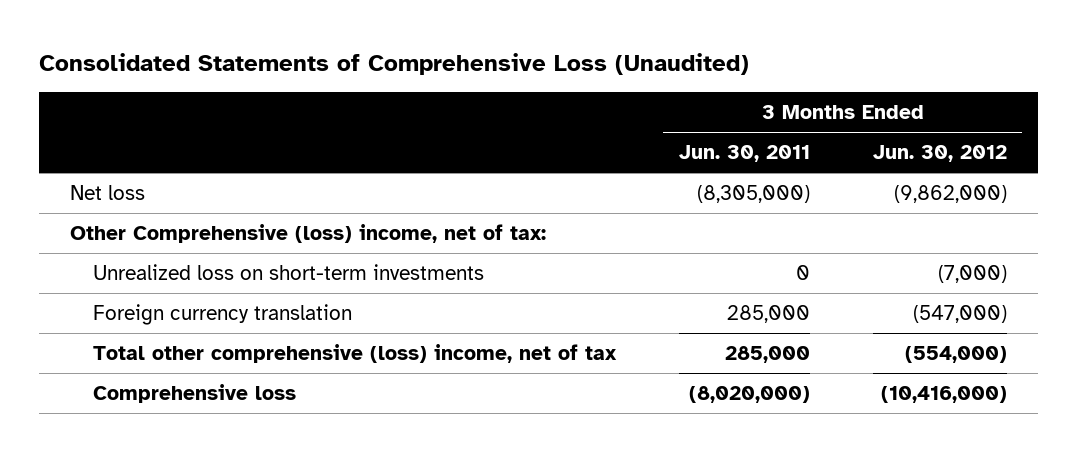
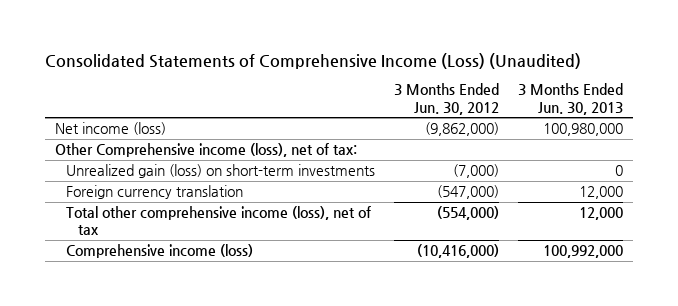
[38,53,749,76] Consolidated Statements of Comprehensive Loss (Unaudited) -> [44,52,581,69] Consolidated Statements of Comprehensive Income (Loss) (Unaudited)
[678,145,810,163] Jun. 30, 2011 -> none
none -> [518,83,624,115] 3 Months Ended Jun. 30, 2013
[70,185,146,201] Net loss -> [54,122,166,136] Net income (loss)
[70,224,547,244] Other Comprehensive (loss) income, net of tax: -> [54,143,357,158] Other Comprehensive income (loss), net of tax:
[92,264,484,281] Unrealized loss on short-term investments -> [66,164,376,179] Unrealized gain (loss) on short-term investments
[92,344,617,364] Total other comprehensive (loss) income, net of tax -> [66,206,372,236] Total other comprehensive income (loss), net of tax
[92,384,296,404] Comprehensive loss -> [66,244,254,259] Comprehensive income (loss)

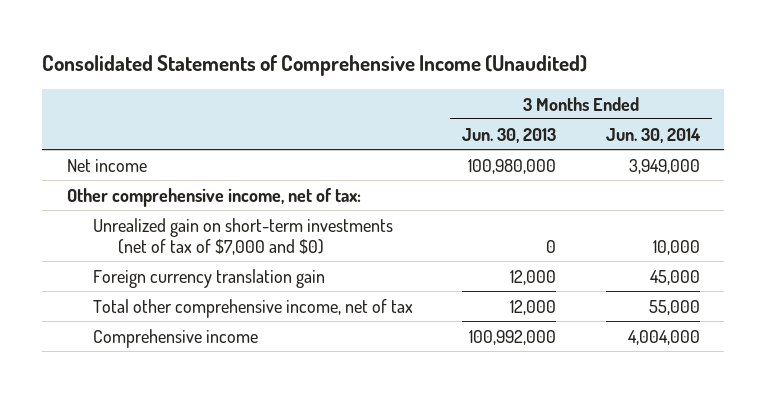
[44,52,581,69] Consolidated Statements of Comprehensive Income (Loss) (Unaudited) -> [42,54,588,76] Consolidated Statements of Comprehensive Income (Unaudited)
[394,83,500,115] 3 Months Ended Jun. 30, 2012 -> none
none -> [605,127,701,143] Jun. 30, 2014
[54,122,166,136] Net income (loss) -> [66,158,147,172] Net income
[54,143,357,158] Other Comprehensive income (loss), net of tax: -> [66,187,361,207] Other comprehensive income, net of tax:
[66,164,376,179] Unrealized gain (loss) on short-term investments -> [92,217,393,255] Unrealized gain on short-term investments (net of tax of $7,000 and $0)
[66,185,244,200] Foreign currency translation -> [92,268,325,288] Foreign currency translation gain
[66,206,372,236] Total other comprehensive income (loss), net of tax -> [92,298,413,318] Total other comprehensive income, net of tax
[66,244,254,259] Comprehensive income (loss) -> [92,328,258,348] Comprehensive income

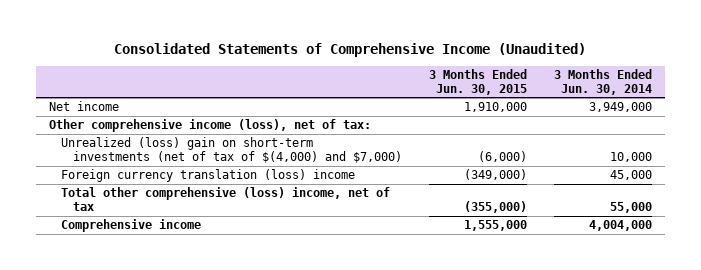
[462,127,557,143] Jun. 30, 2013 -> none
none -> [429,68,528,95] 3 Months Ended Jun. 30, 2015
[66,187,361,207] Other comprehensive income, net of tax: -> [49,119,372,133] Other comprehensive income (loss), net of tax:
[92,217,393,255] Unrealized gain on short-term investments (net of tax of $7,000 and $0) -> [61,137,403,164] Unrealized (loss) gain on short-term investments (net of tax of $(4,000) and $7,000)
[92,268,325,288] Foreign currency translation gain -> [61,169,356,183] Foreign currency translation (loss) income
[92,298,413,318] Total other comprehensive income, net of tax -> [61,187,391,212] Total other comprehensive (loss) income, net of tax

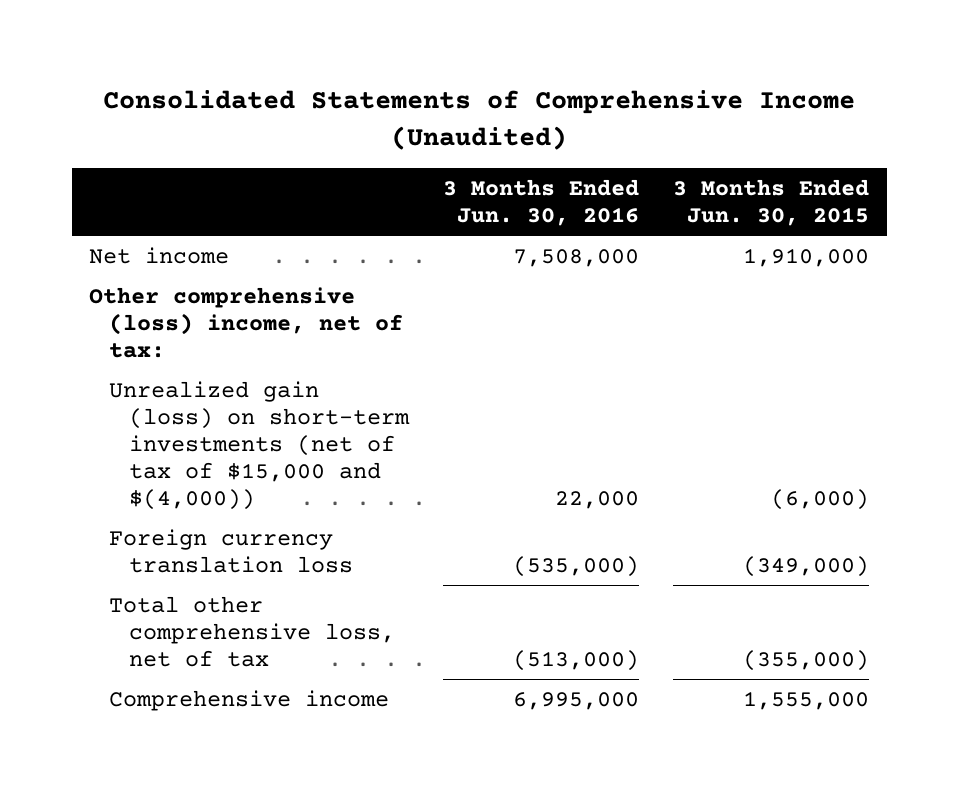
[553,68,652,95] 3 Months Ended Jun. 30, 2014 -> none
none -> [442,178,639,226] 3 Months Ended Jun. 30, 2016
[49,119,372,133] Other comprehensive income (loss), net of tax: -> [89,286,404,358] Other comprehensive (loss) income, net of tax:
[61,137,403,164] Unrealized (loss) gain on short-term investments (net of tax of $(4,000) and $7,000) -> [109,380,410,510] Unrealized gain (loss) on short-term investments (net of tax of $15,000 and $(4,000))
[61,169,356,183] Foreign currency translation (loss) income -> [109,528,353,573] Foreign currency translation loss
[61,187,391,212] Total other comprehensive (loss) income, net of tax -> [109,595,395,667] Total other comprehensive loss, net of tax

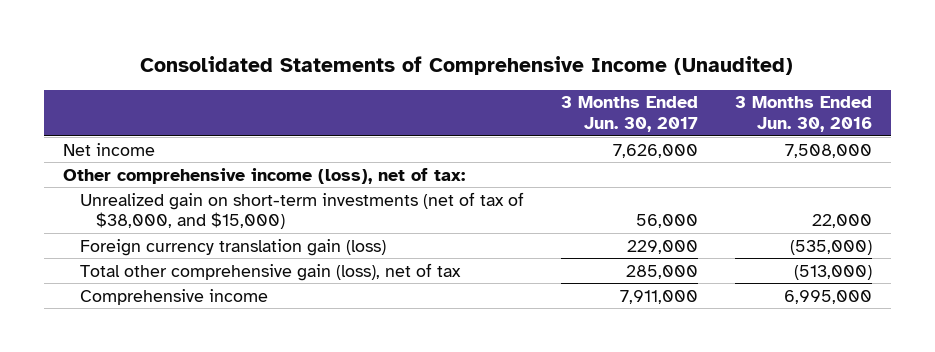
[673,178,870,226] 3 Months Ended Jun. 30, 2015 -> none
none -> [560,96,698,133] 3 Months Ended Jun. 30, 2017
[89,286,404,358] Other comprehensive (loss) income, net of tax: -> [62,167,465,184] Other comprehensive income (loss), net of tax:
[109,380,410,510] Unrealized gain (loss) on short-term investments (net of tax of $15,000 and $(4,000)) -> [79,191,524,230] Unrealized gain on short-term investments (net of tax of $38,000, and $15,000)
[109,528,353,573] Foreign currency translation loss -> [79,238,386,256] Foreign currency translation gain (loss)
[109,595,395,667] Total other comprehensive loss, net of tax -> [79,262,461,281] Total other comprehensive gain (loss), net of tax

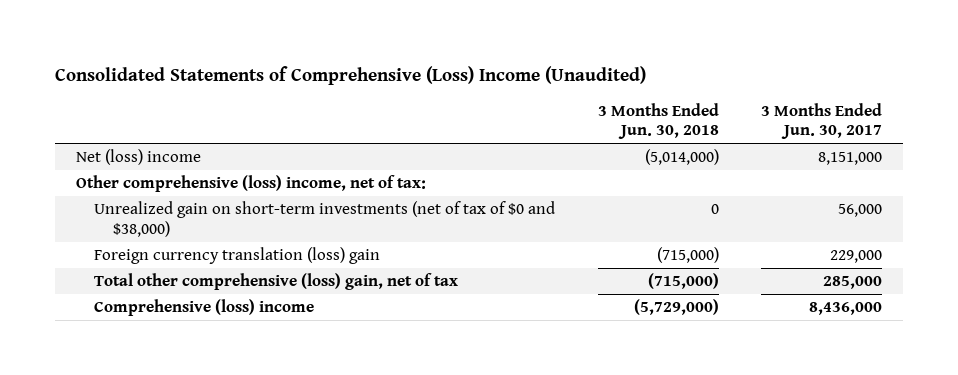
[140,55,794,75] Consolidated Statements of Comprehensive Income (Unaudited) -> [55,65,647,85] Consolidated Statements of Comprehensive (Loss) Income (Unaudited)
[735,96,873,133] 3 Months Ended Jun. 30, 2016 -> none
none -> [597,102,719,140] 3 Months Ended Jun. 30, 2018
[62,142,155,156] Net income -> [76,149,202,166] Net (loss) income
[612,143,698,158] 7,626,000 -> [817,152,882,166] 8,151,000
[62,167,465,184] Other comprehensive income (loss), net of tax: -> [76,175,427,193] Other comprehensive (loss) income, net of tax:
[79,191,524,230] Unrealized gain on short-term investments (net of tax of $38,000, and $15,000) -> [94,201,556,237] Unrealized gain on short-term investments (net of tax of $0 and $38,000)
[79,238,386,256] Foreign currency translation gain (loss) -> [94,247,381,265] Foreign currency translation (loss) gain
[79,262,461,281] Total other comprehensive gain (loss), net of tax -> [94,273,459,291] Total other comprehensive (loss) gain, net of tax
[79,288,268,305] Comprehensive income -> [94,299,315,317] Comprehensive (loss) income
[619,289,698,304] 7,911,000 -> [808,302,882,316] 8,436,000

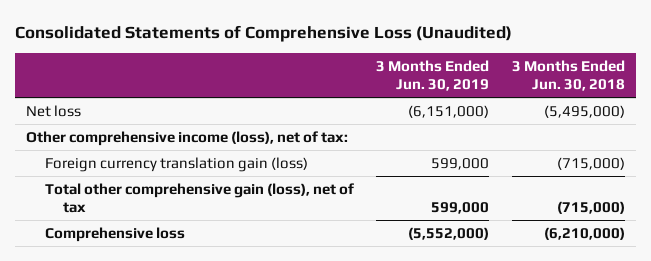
[55,65,647,85] Consolidated Statements of Comprehensive (Loss) Income (Unaudited) -> [15,25,513,43] Consolidated Statements of Comprehensive Loss (Unaudited)
[760,102,882,140] 3 Months Ended Jun. 30, 2017 -> none
none -> [376,59,490,91] 3 Months Ended Jun. 30, 2019
[94,201,556,237] Unrealized gain on short-term investments (net of tax of $0 and $38,000) -> none
[76,149,202,166] Net (loss) income -> [26,105,82,118] Net loss
[644,149,719,166] (5,014,000) -> [543,105,625,119] (5,495,000)
[76,175,427,193] Other comprehensive (loss) income, net of tax: -> [26,131,349,147] Other comprehensive income (loss), net of tax:
[94,247,381,265] Foreign currency translation (loss) gain -> [44,157,308,173] Foreign currency translation gain (loss)
[94,273,459,291] Total other comprehensive (loss) gain, net of tax -> [44,183,354,213] Total other comprehensive gain (loss), net of tax
[94,299,315,317] Comprehensive (loss) income -> [44,227,185,243] Comprehensive loss
[633,299,719,316] (5,729,000) -> [543,227,625,241] (6,210,000)

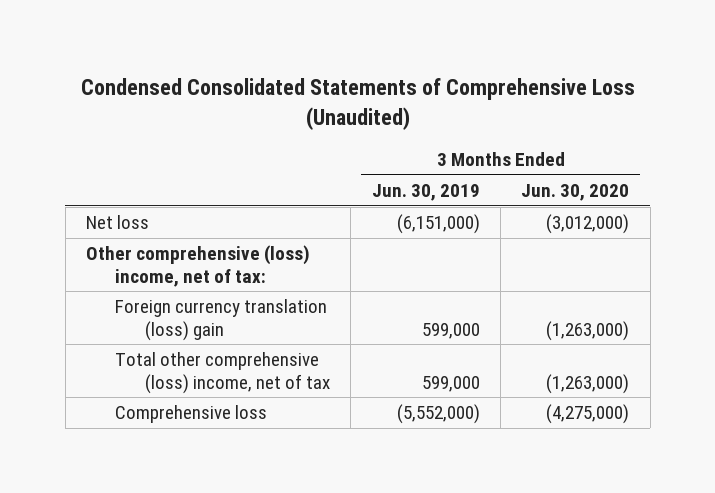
[15,25,513,43] Consolidated Statements of Comprehensive Loss (Unaudited) -> [80,77,635,130] Condensed Consolidated Statements of Comprehensive Loss (Unaudited)
[511,59,625,91] 3 Months Ended Jun. 30, 2018 -> none
none -> [521,184,630,202] Jun. 30, 2020
[26,131,349,147] Other comprehensive income (loss), net of tax: -> [86,245,311,287] Other comprehensive (loss) income, net of tax:
[44,157,308,173] Foreign currency translation gain (loss) -> [115,299,328,341] Foreign currency translation (loss) gain
[44,183,354,213] Total other comprehensive gain (loss), net of tax -> [115,352,330,394] Total other comprehensive (loss) income, net of tax

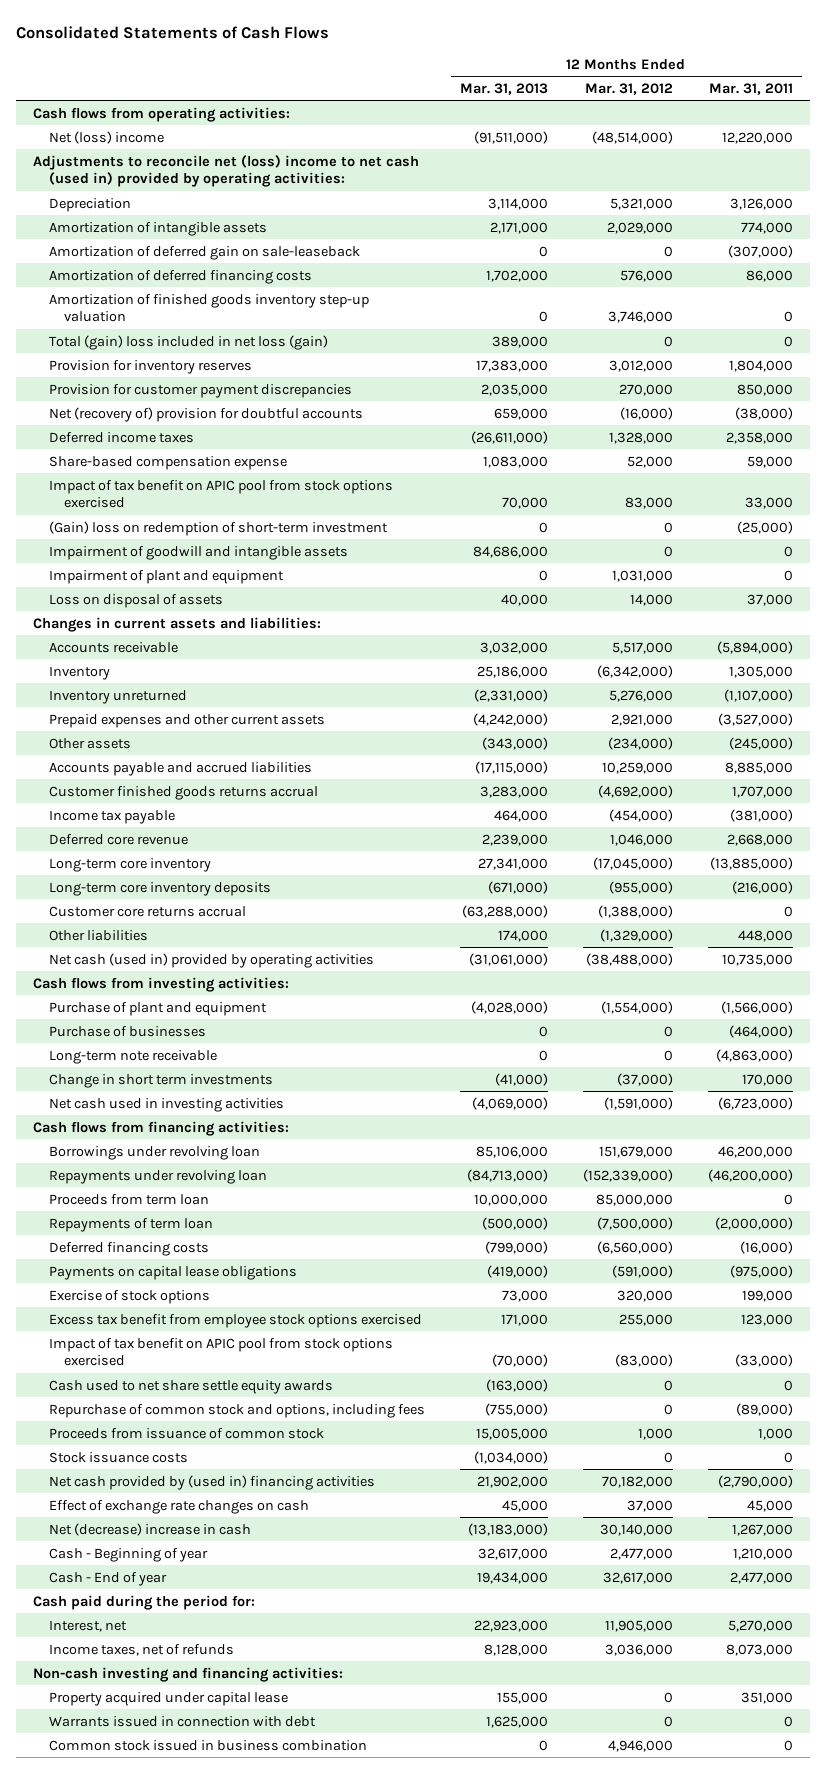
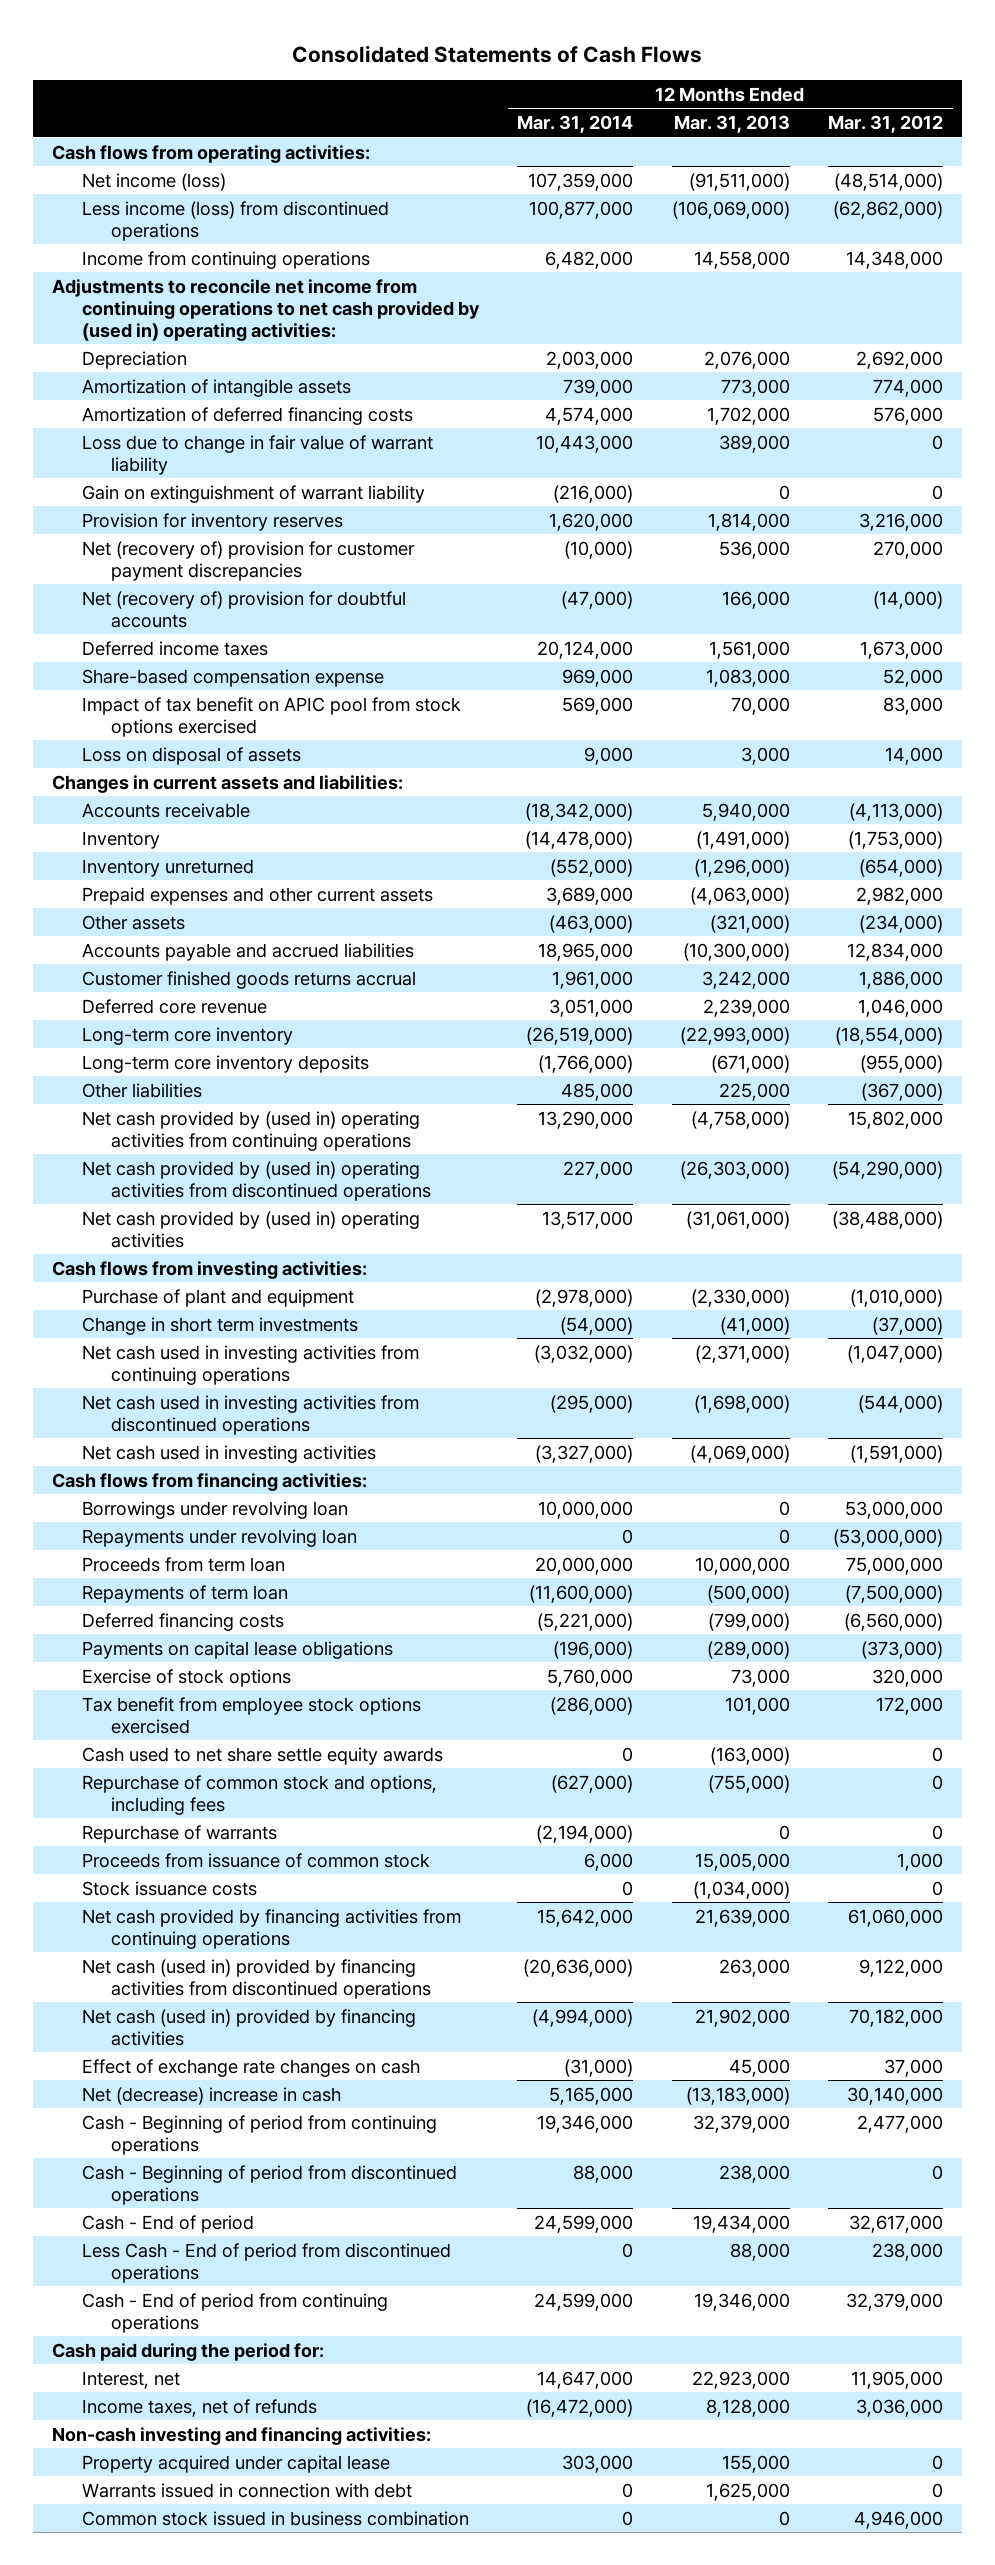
[708,82,793,95] Mar. 31, 2011 -> none
none -> [517,115,634,134] Mar. 31, 2014
[48,245,360,260] Amortization of deferred gain on sale-leaseback -> none
[48,130,164,144] Net (loss) income -> [81,172,226,191] Net income (loss)
none -> [81,200,389,241] Less income (loss) from discontinued operations
none -> [81,250,370,269] Income from continuing operations
[33,154,420,188] Adjustments to reconcile net (loss) income to net cash (used in) provided by operating activities: -> [51,278,480,341] Adjustments to reconcile net income from continuing operations to net cash provided by (used in) operating activities:
[487,197,548,210] 3,114,000 -> [703,350,790,369] 2,076,000
[609,197,673,210] 5,321,000 -> [856,350,944,369] 2,692,000
[489,221,548,234] 2,171,000 -> [720,378,790,397] 773,000
[606,221,673,234] 2,029,000 -> [873,378,944,397] 774,000
[48,293,369,323] Amortization of finished goods inventory step-up valuation -> none
[48,334,328,350] Total (gain) loss included in net loss (gain) -> [81,434,433,475] Loss due to change in fair value of warrant liability
none -> [81,484,425,503] Gain on extinguishment of warrant liability
[475,359,548,372] 17,383,000 -> [707,512,790,531] 1,814,000
[608,359,673,372] 3,012,000 -> [859,512,944,531] 3,216,000
[48,383,352,398] Provision for customer payment discrepancies -> [81,540,415,581] Net (recovery of) provision for customer payment discrepancies
[480,383,548,396] 2,035,000 -> [718,540,790,559] 536,000
[493,407,548,420] 659,000 -> [721,590,790,609] 166,000
[619,406,673,420] (16,000) -> [873,590,944,609] (14,000)
[470,430,548,444] (26,611,000) -> [708,640,790,659] 1,561,000
[608,431,673,444] 1,328,000 -> [860,640,944,659] 1,673,000
[48,520,388,536] (Gain) loss on redemption of short-term investment -> none
[48,545,348,560] Impairment of goodwill and intangible assets -> none
[48,569,284,584] Impairment of plant and equipment -> none
[500,593,548,606] 40,000 -> [740,746,790,765] 3,000
[48,809,175,824] Income tax payable -> none
[479,641,548,654] 3,032,000 -> [701,802,790,821] 5,940,000
[611,641,673,654] 5,517,000 -> [849,802,944,821] (4,113,000)
[476,665,548,678] 25,186,000 -> [695,830,790,849] (1,491,000)
[596,664,673,678] (6,342,000) -> [848,830,944,849] (1,753,000)
[473,688,548,702] (2,331,000) -> [693,858,790,877] (1,296,000)
[608,689,673,702] 5,276,000 -> [859,858,944,877] (654,000)
[472,712,548,726] (4,242,000) -> [689,886,790,905] (4,063,000)
[610,713,673,726] 2,921,000 -> [856,886,944,905] 2,982,000
[481,736,548,750] (343,000) -> [709,914,790,933] (321,000)
[474,760,548,774] (17,115,000) -> [682,942,790,961] (10,300,000)
[601,761,673,774] 10,259,000 -> [847,942,944,961] 12,834,000
[479,785,548,798] 3,283,000 -> [701,970,790,989] 3,242,000
[597,784,673,798] (4,692,000) -> [859,970,944,989] 1,886,000
[477,857,548,870] 27,341,000 -> [679,1026,790,1045] (22,993,000)
[592,856,673,870] (17,045,000) -> [835,1026,944,1045] (18,554,000)
[48,905,246,917] Customer core returns accrual -> none
[497,929,548,942] 174,000 -> [718,1082,790,1101] 225,000
[599,928,673,942] (1,329,000) -> [861,1082,944,1101] (367,000)
none -> [81,1110,420,1151] Net cash provided by (used in) operating activities from continuing operations
none -> [81,1160,432,1201] Net cash provided by (used in) operating activities from discontinued operations
[48,952,374,968] Net cash (used in) provided by operating activities -> [81,1210,420,1248] Net cash provided by (used in) operating activities
[48,1025,206,1037] Purchase of businesses -> none
[48,1049,217,1064] Long-term note receivable -> none
[470,1000,548,1014] (4,028,000) -> [690,1288,790,1307] (2,330,000)
[600,1000,673,1014] (1,554,000) -> [850,1288,944,1307] (1,010,000)
none -> [81,1344,419,1385] Net cash used in investing activities from continuing operations
none -> [81,1394,419,1435] Net cash used in investing activities from discontinued operations
[475,1145,548,1158] 85,106,000 -> [778,1500,790,1516] 0
[598,1145,673,1158] 151,679,000 -> [845,1500,944,1519] 53,000,000
[466,1168,548,1182] (84,713,000) -> [778,1528,790,1544] 0
[582,1168,673,1182] (152,339,000) -> [833,1528,944,1547] (53,000,000)
[595,1193,673,1206] 85,000,000 -> [846,1556,944,1575] 75,000,000
[486,1264,548,1278] (419,000) -> [706,1640,790,1659] (289,000)
[611,1264,673,1278] (591,000) -> [861,1640,944,1659] (373,000)
[48,1337,393,1367] Impact of tax benefit on APIC pool from stock options exercised -> none
[48,1313,422,1328] Excess tax benefit from employee stock options exercised -> [81,1696,421,1734] Tax benefit from employee stock options exercised
[500,1313,548,1326] 171,000 -> [724,1696,790,1715] 101,000
[618,1313,673,1326] 255,000 -> [876,1696,944,1715] 172,000
none -> [81,1824,277,1843] Repurchase of warrants
none -> [81,1908,461,1949] Net cash provided by financing activities from continuing operations
none -> [81,1958,432,1999] Net cash (used in) provided by financing activities from discontinued operations
[48,1474,375,1490] Net cash provided by (used in) financing activities -> [81,2008,416,2046] Net cash (used in) provided by financing activities
[48,1547,208,1562] Cash - Beginning of year -> [81,2114,437,2155] Cash - Beginning of period from continuing operations
[477,1547,548,1560] 32,617,000 -> [692,2114,790,2133] 32,379,000
none -> [81,2164,457,2205] Cash - Beginning of period from discontinued operations
none -> [81,2214,254,2233] Cash - End of period
none -> [81,2242,451,2283] Less Cash - End of period from discontinued operations
[48,1571,167,1586] Cash - End of year -> [81,2292,388,2333] Cash - End of period from continuing operations
[476,1571,548,1584] 19,434,000 -> [693,2292,790,2311] 19,346,000
[602,1571,673,1584] 32,617,000 -> [846,2292,944,2311] 32,379,000

